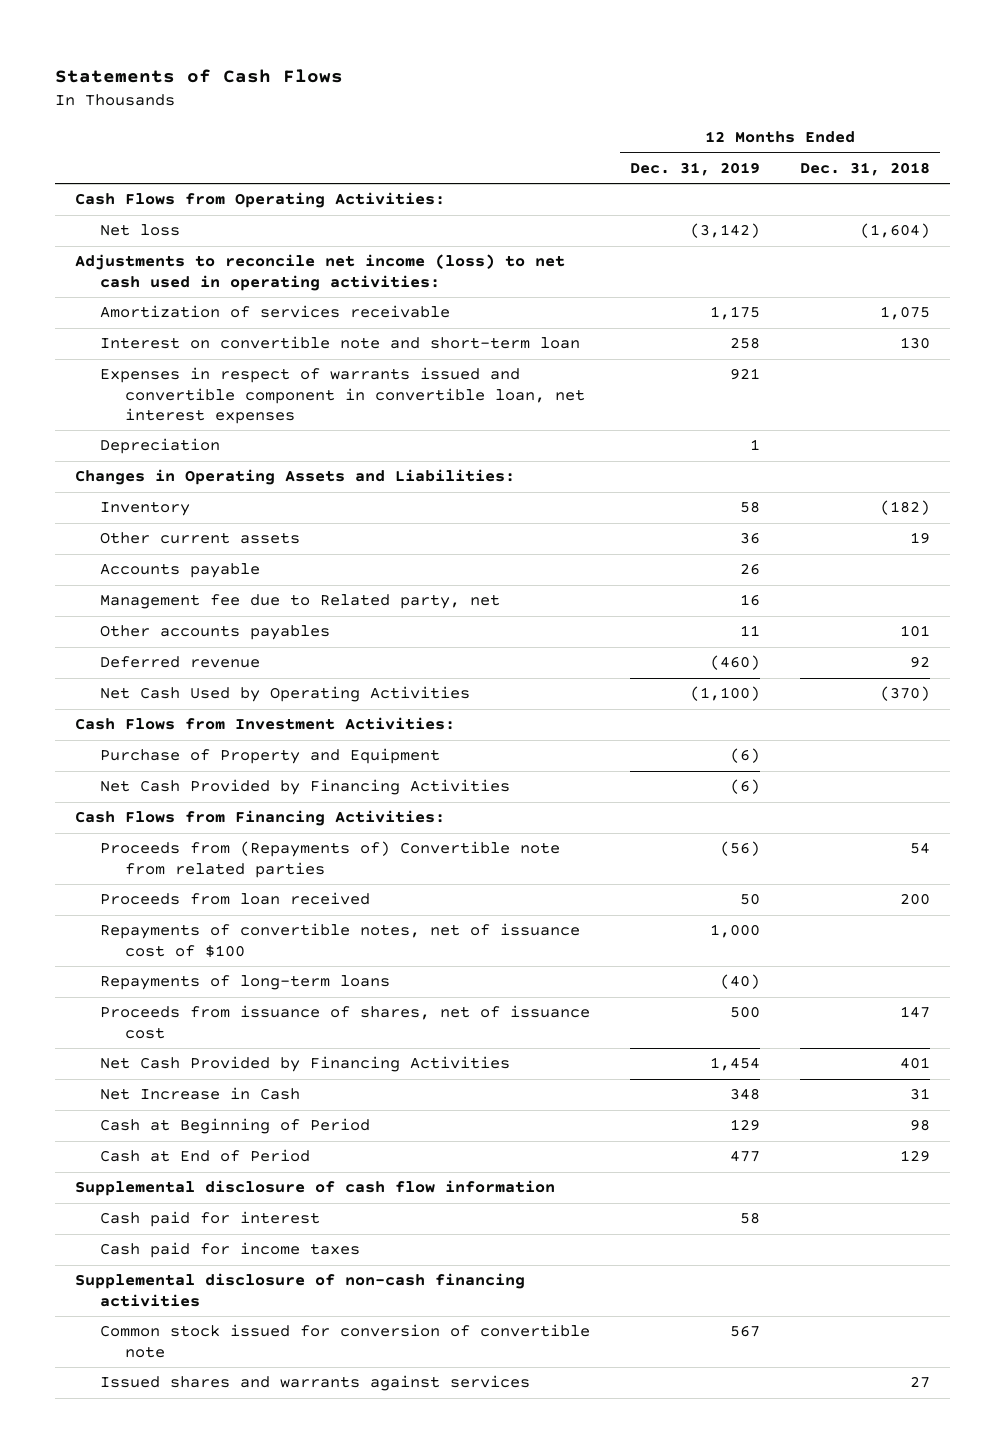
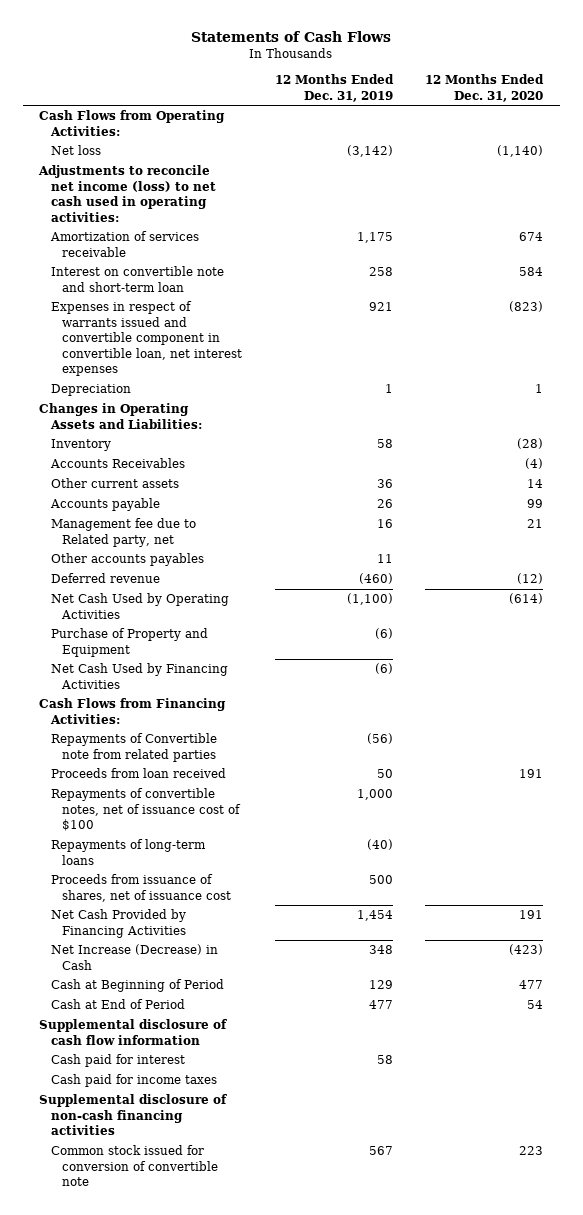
[799,161,930,176] Dec. 31, 2018 -> none
none -> [425,74,545,102] 12 Months Ended Dec. 31, 2020
none -> [49,458,185,469] Accounts Receivables
[75,717,456,731] Cash Flows from Investment Activities: -> none
[99,779,510,796] Net Cash Provided by Financing Activities -> [50,663,228,689] Net Cash Used by Financing Activities
[99,841,560,878] Proceeds from (Repayments of) Convertible note from related parties -> [50,733,217,762] Repayments of Convertible note from related parties
[99,1087,300,1101] Net Increase in Cash -> [50,944,218,970] Net Increase (Decrease) in Cash
[99,1375,530,1392] Issued shares and warrants against services -> none

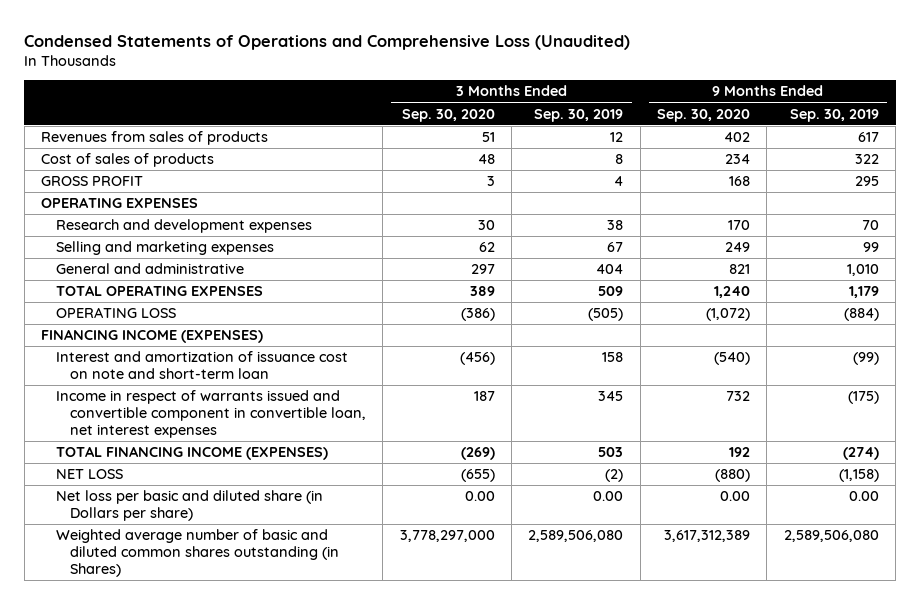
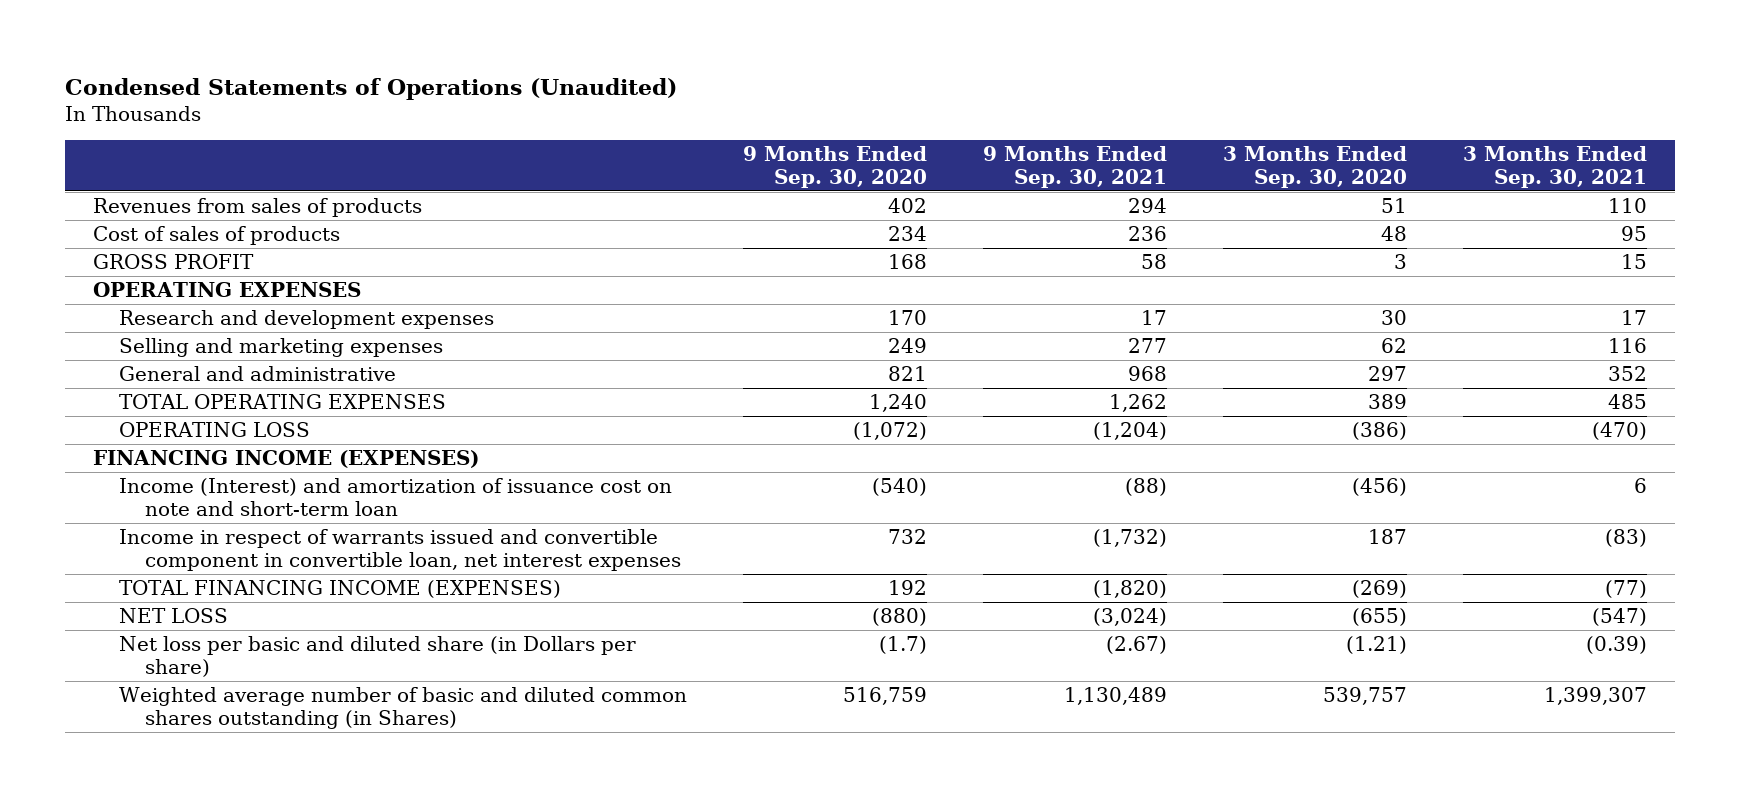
[24,34,631,50] Condensed Statements of Operations and Comprehensive Loss (Unaudited) -> [64,77,677,100] Condensed Statements of Operations (Unaudited)
[534,108,624,122] Sep. 30, 2019 -> none
[789,108,879,122] Sep. 30, 2019 -> none
none -> [983,146,1168,188] 9 Months Ended Sep. 30, 2021
none -> [1463,146,1648,188] 3 Months Ended Sep. 30, 2021
[55,351,348,379] Interest and amortization of issuance cost on note and short-term loan -> [119,478,673,516] Income (Interest) and amortization of issuance cost on note and short-term loan
[464,491,495,502] 0.00 -> [1346,636,1408,655] (1.21)
[720,491,751,502] 0.00 -> [879,636,928,655] (1.7)
[399,530,495,543] 3,778,297,000 -> [1323,687,1408,706] 539,757
[664,530,751,543] 3,617,312,389 -> [843,687,928,706] 516,759

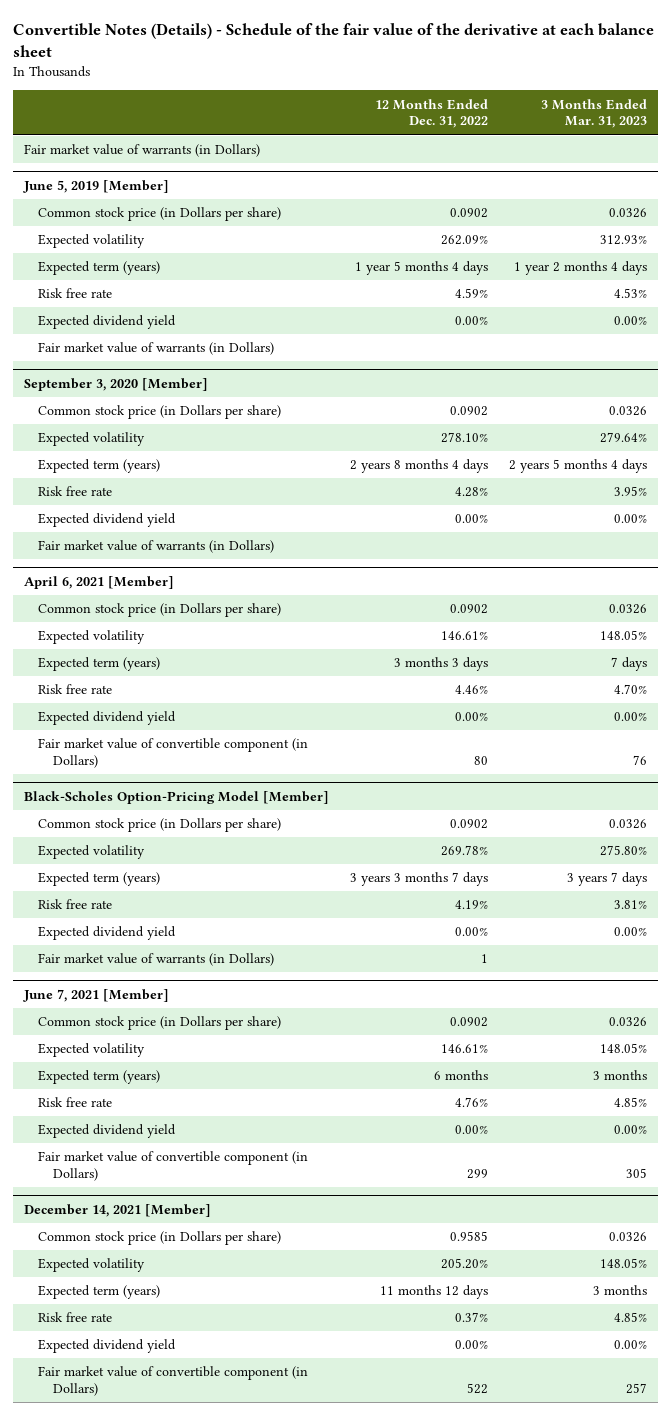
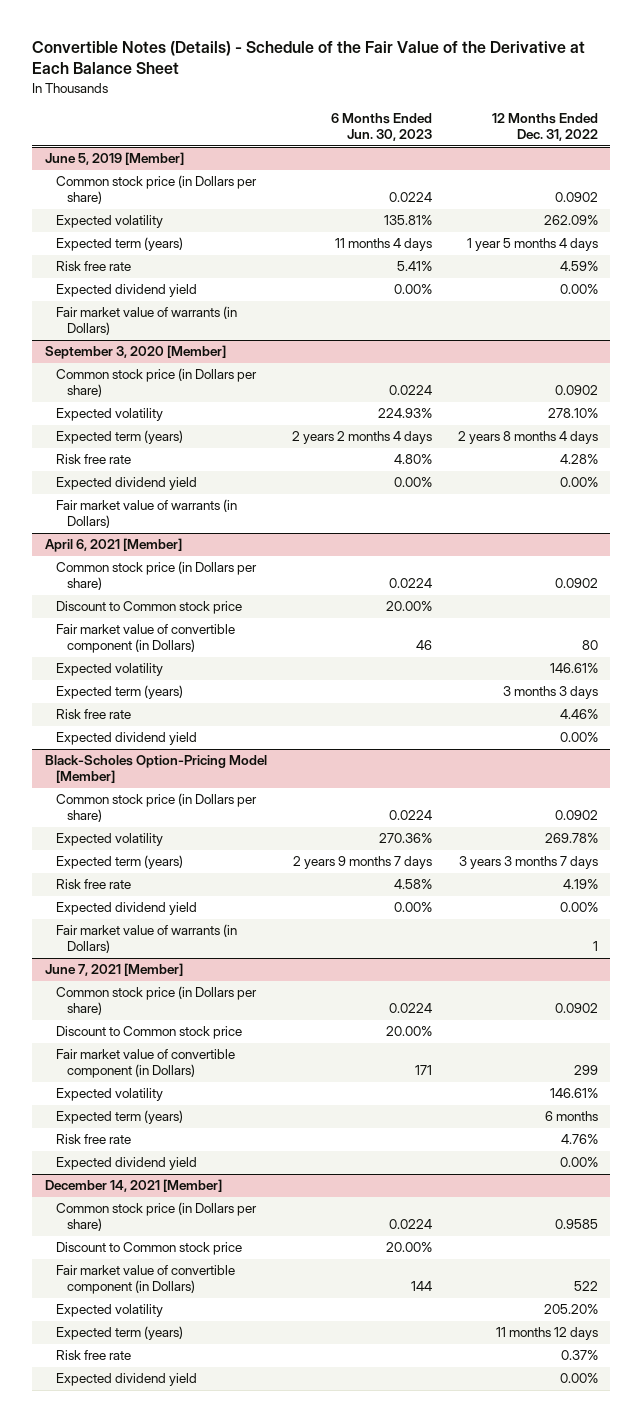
[12,22,654,57] Convertible Notes (Details) - Schedule of the fair value of the derivative at each balance sheet -> [31,41,585,75] Convertible Notes (Details) - Schedule of the Fair Value of the Derivative at Each Balance Sheet
[541,98,648,129] 3 Months Ended Mar. 31, 2023 -> none
none -> [331,113,433,142] 6 Months Ended Jun. 30, 2023
[23,144,260,158] Fair market value of warrants (in Dollars) -> none
none -> [55,601,242,615] Discount to Common stock price
[38,738,309,769] Fair market value of convertible component (in Dollars) -> [55,624,235,654] Fair market value of convertible component (in Dollars)
none -> [55,1026,242,1040] Discount to Common stock price
[38,1151,309,1182] Fair market value of convertible component (in Dollars) -> [55,1049,235,1079] Fair market value of convertible component (in Dollars)
none -> [55,1242,242,1256] Discount to Common stock price
[38,1366,309,1397] Fair market value of convertible component (in Dollars) -> [55,1265,235,1295] Fair market value of convertible component (in Dollars)

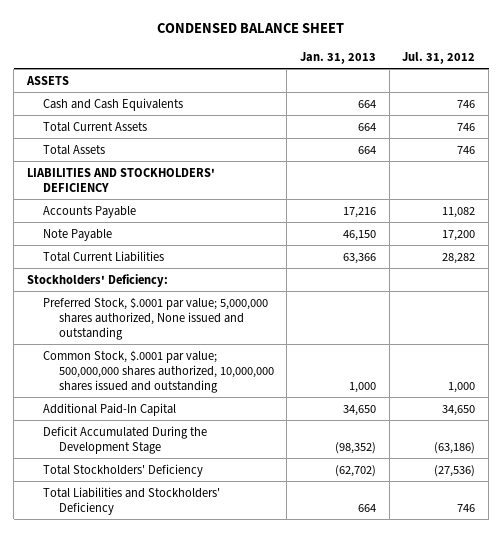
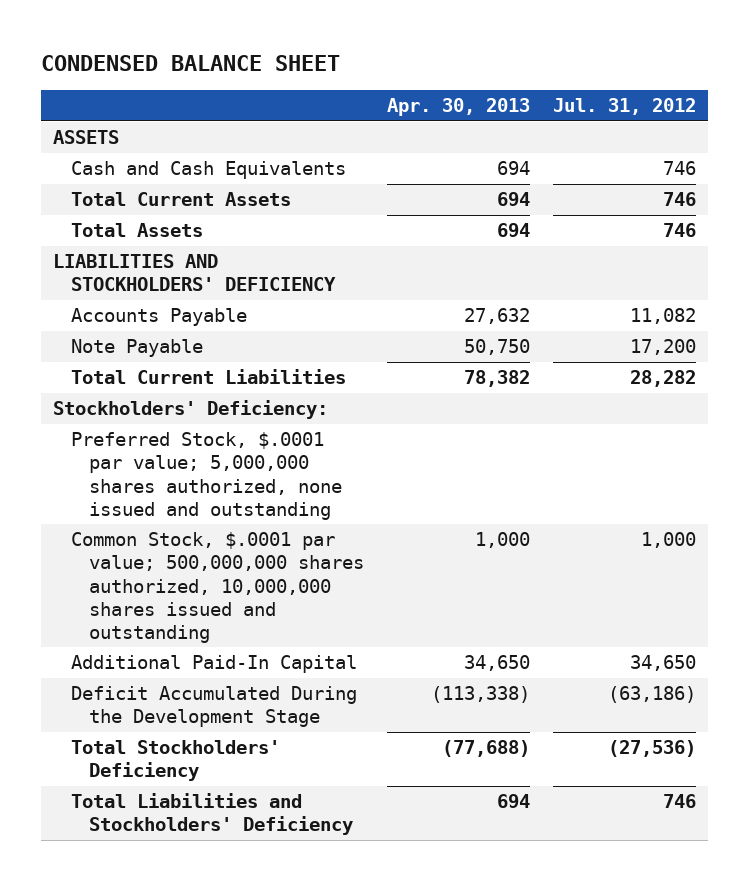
[300,52,377,65] Jan. 31, 2013 -> none
none -> [387,98,531,117] Apr. 30, 2013
[42,296,268,340] Preferred Stock, $.0001 par value; 5,000,000 shares authorized, None issued and outstanding -> [70,432,342,520] Preferred Stock, $.0001 par value; 5,000,000 shares authorized, none issued and outstanding

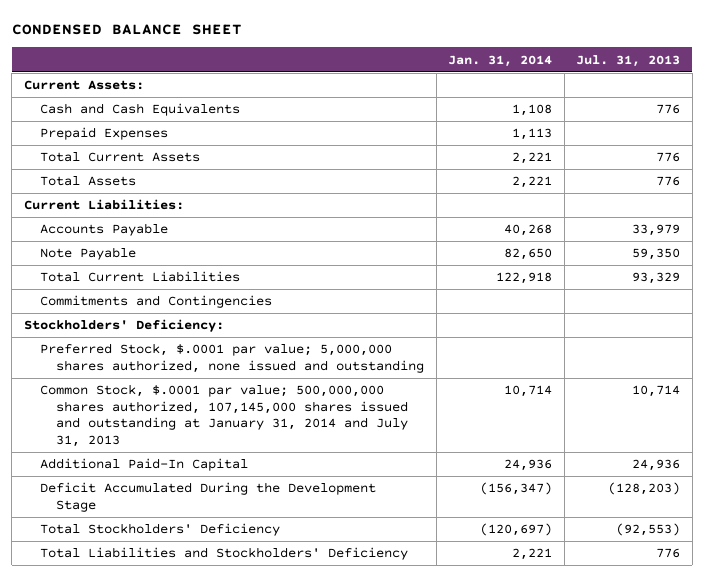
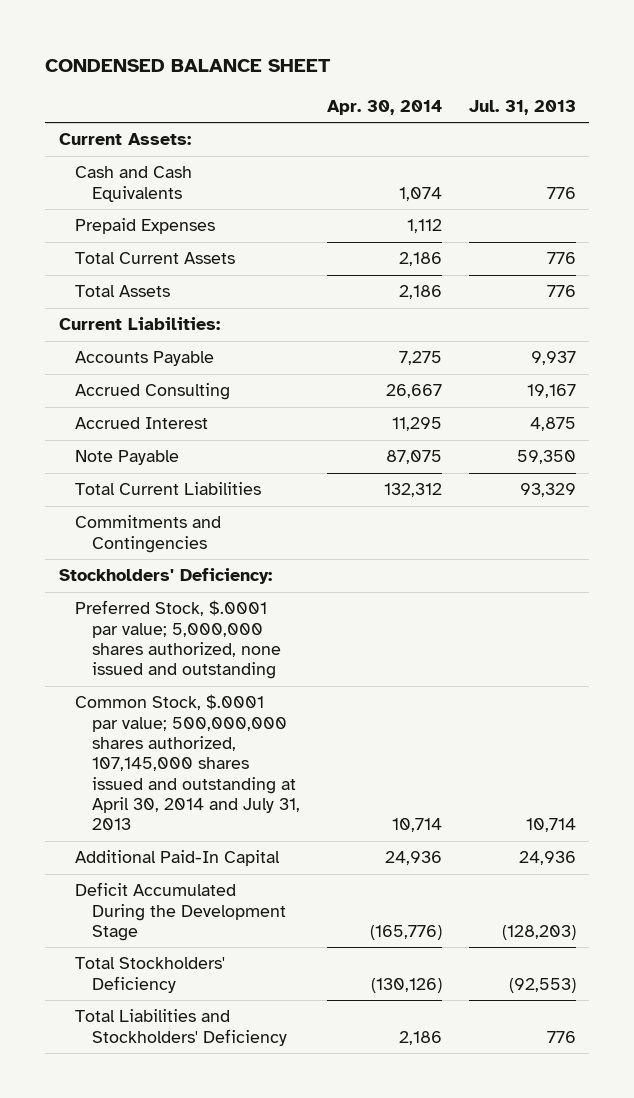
[448,54,553,67] Jan. 31, 2014 -> none
none -> [326,100,442,116] Apr. 30, 2014
[632,224,681,237] 33,979 -> [530,351,576,366] 9,937
none -> [75,383,231,401] Accrued Consulting
none -> [75,417,209,430] Accrued Interest
[40,384,409,447] Common Stock, $.0001 par value; 500,000,000 shares authorized, 107,145,000 shares issued and outstanding at January 31, 2014 and July 31, 2013 -> [75,694,301,831] Common Stock, $.0001 par value; 500,000,000 shares authorized, 107,145,000 shares issued and outstanding at April 30, 2014 and July 31, 2013

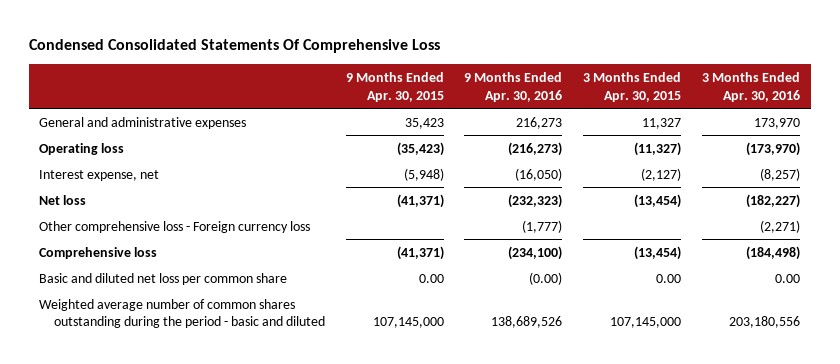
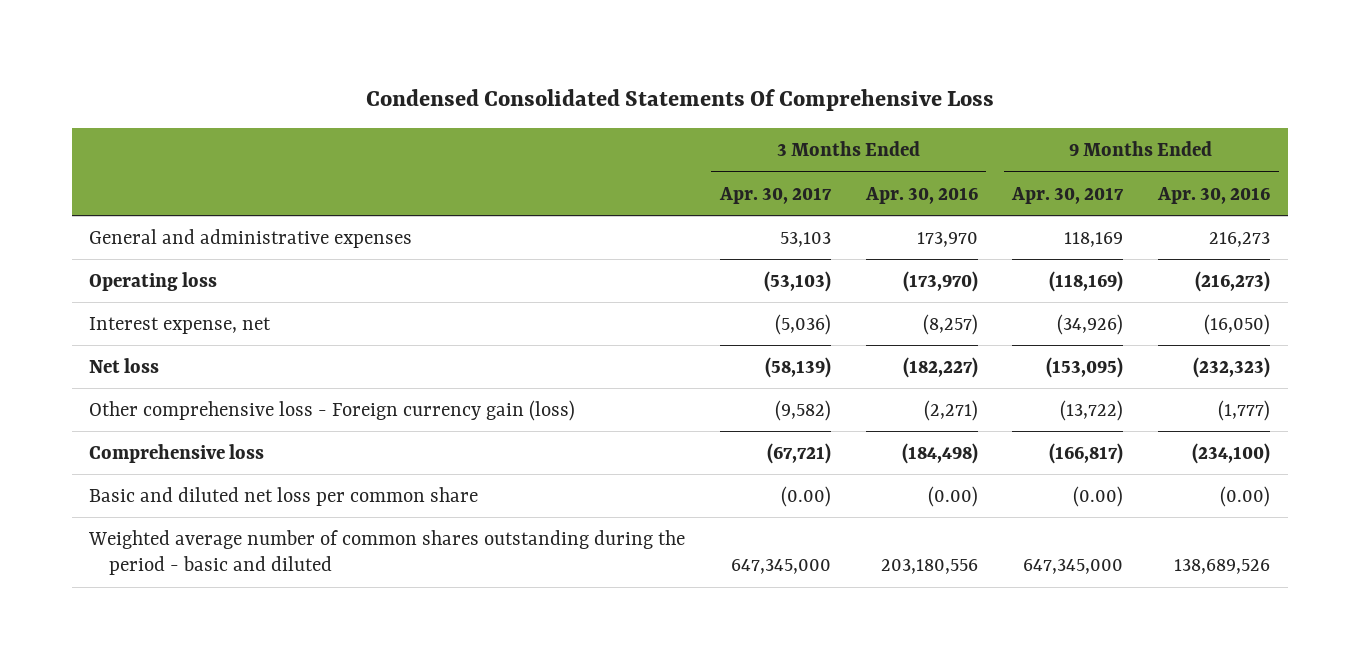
[345,72,444,102] 9 Months Ended Apr. 30, 2015 -> none
[583,72,682,102] 3 Months Ended Apr. 30, 2015 -> none
none -> [718,186,832,204] Apr. 30, 2017
none -> [1011,186,1125,204] Apr. 30, 2017
[39,220,311,233] Other comprehensive loss - Foreign currency loss -> [89,400,576,422] Other comprehensive loss - Foreign currency gain (loss)
[775,273,801,283] 0.00 -> [927,486,978,508] (0.00)

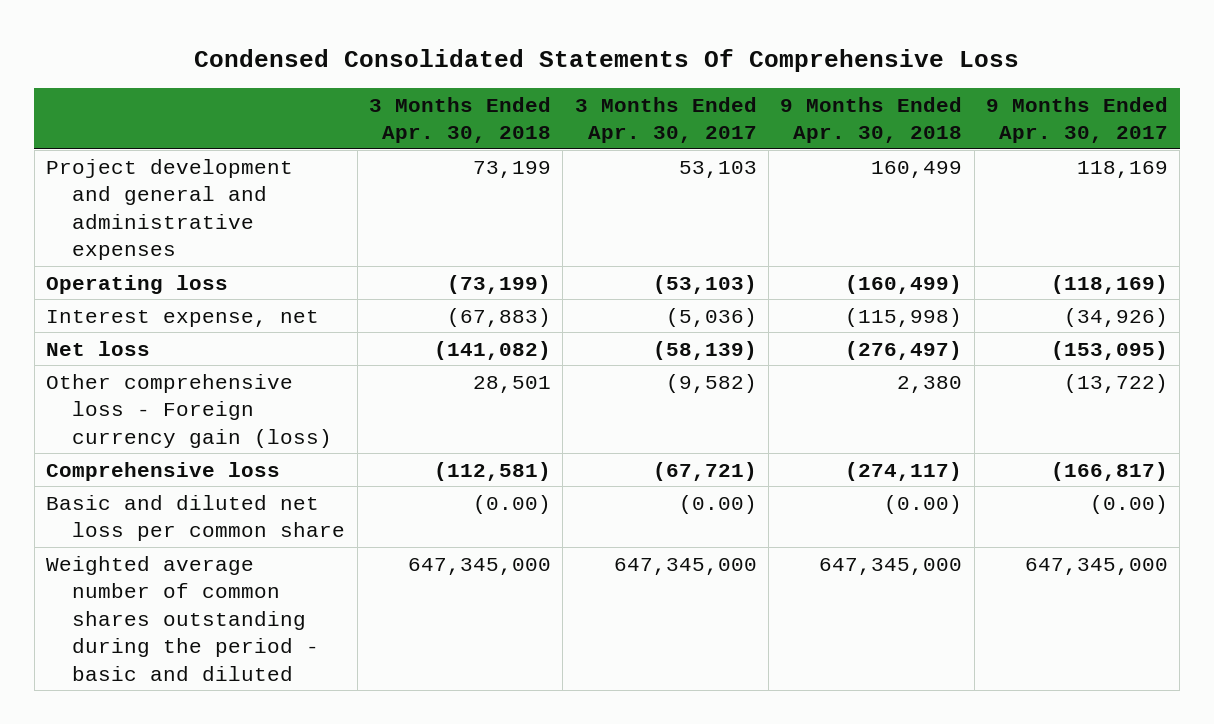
[864,186,978,204] Apr. 30, 2016 -> none
[1157,186,1271,204] Apr. 30, 2016 -> none
none -> [369,96,552,144] 3 Months Ended Apr. 30, 2018
none -> [780,96,963,144] 9 Months Ended Apr. 30, 2018
[89,229,413,249] General and administrative expenses -> [45,158,293,261] Project development and general and administrative expenses

